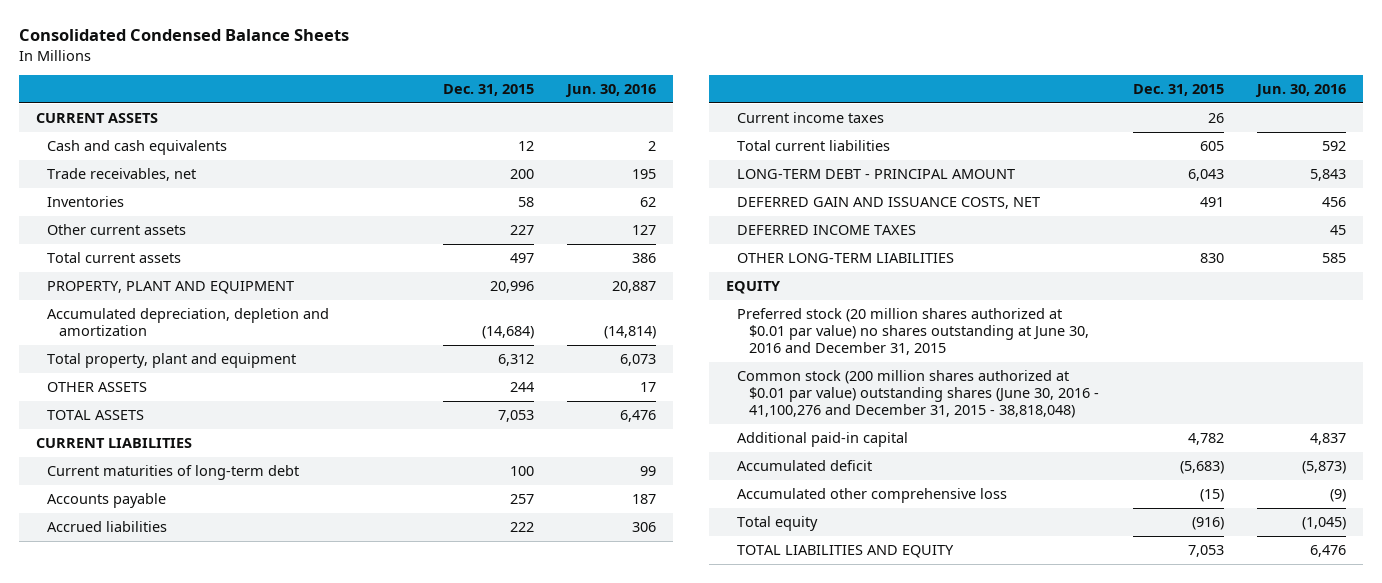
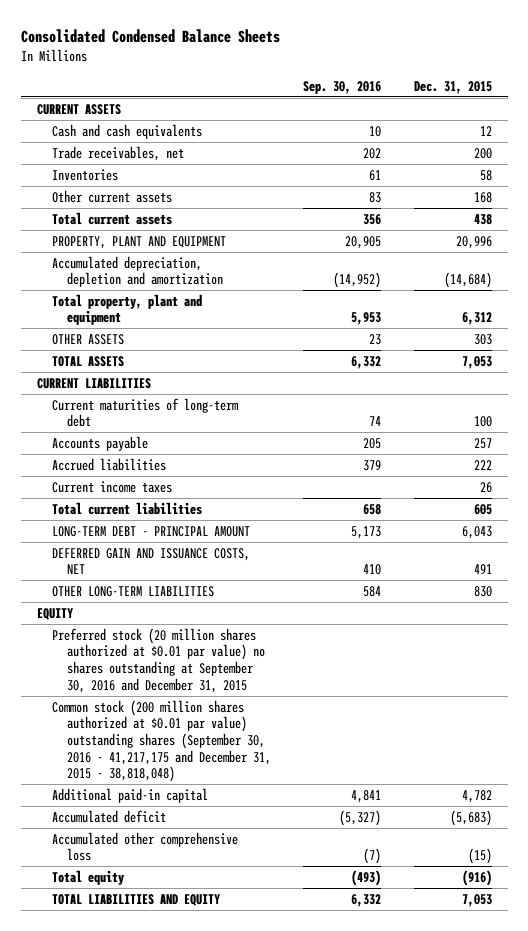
[565,83,657,97] Jun. 30, 2016 -> none
none -> [303,80,382,94] Sep. 30, 2016
[509,225,534,236] 227 -> [473,191,492,203] 168
[509,253,534,264] 497 -> [473,213,492,225] 438
[509,382,534,393] 244 -> [473,333,492,345] 303
[737,225,917,236] DEFERRED INCOME TAXES -> none
[737,308,1090,356] Preferred stock (20 million shares authorized at $0.01 par value) no shares outstanding at June 30, 2016 and December 31, 2015 -> [51,627,265,693] Preferred stock (20 million shares authorized at $0.01 par value) no shares outstanding at September 30, 2016 and December 31, 2015
[737,370,1100,419] Common stock (200 million shares authorized at $0.01 par value) outstanding shares (June 30, 2016 - 41,100,276 and December 31, 2015 - 38,818,048) -> [51,699,271,783] Common stock (200 million shares authorized at $0.01 par value) outstanding shares (September 30, 2016 - 41,217,175 and December 31, 2015 - 38,818,048)

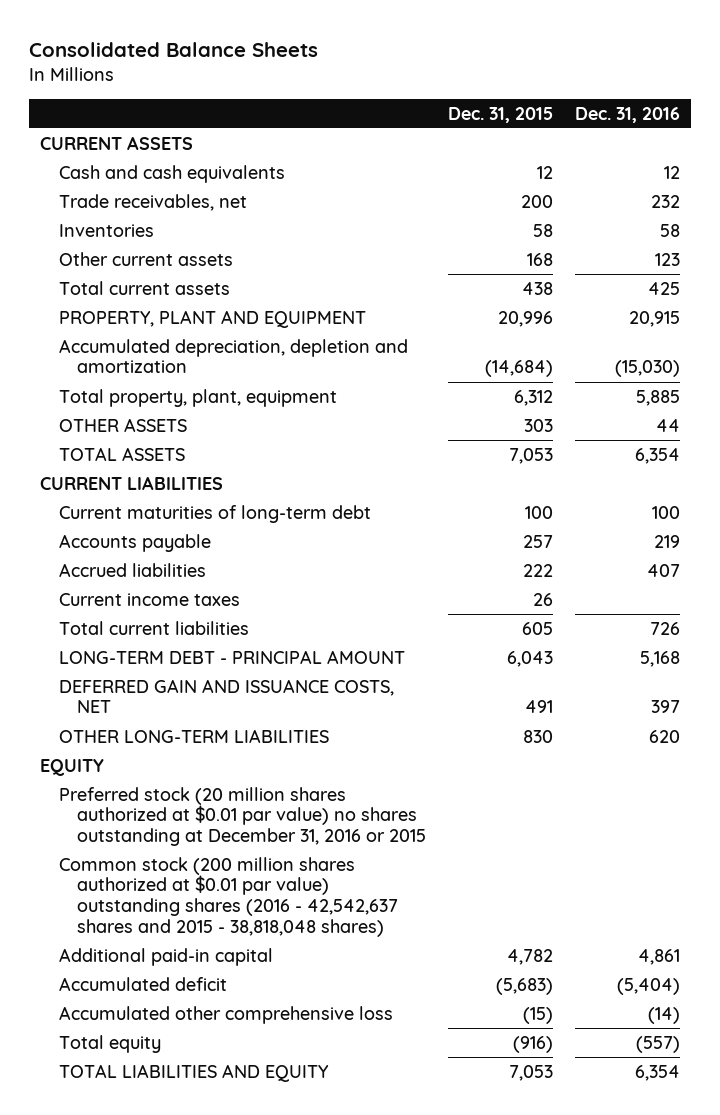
[20,29,280,44] Consolidated Condensed Balance Sheets -> [29,41,319,57] Consolidated Balance Sheets
[303,80,382,94] Sep. 30, 2016 -> none
none -> [574,106,680,123] Dec. 31, 2016
[51,293,202,326] Total property, plant and equipment -> [58,388,337,407] Total property, plant, equipment
[51,627,265,693] Preferred stock (20 million shares authorized at $0.01 par value) no shares outstanding at September 30, 2016 and December 31, 2015 -> [58,786,427,846] Preferred stock (20 million shares authorized at $0.01 par value) no shares outstanding at December 31, 2016 or 2015
[51,699,271,783] Common stock (200 million shares authorized at $0.01 par value) outstanding shares (September 30, 2016 - 41,217,175 and December 31, 2015 - 38,818,048) -> [58,856,399,937] Common stock (200 million shares authorized at $0.01 par value) outstanding shares (2016 - 42,542,637 shares and 2015 - 38,818,048 shares)

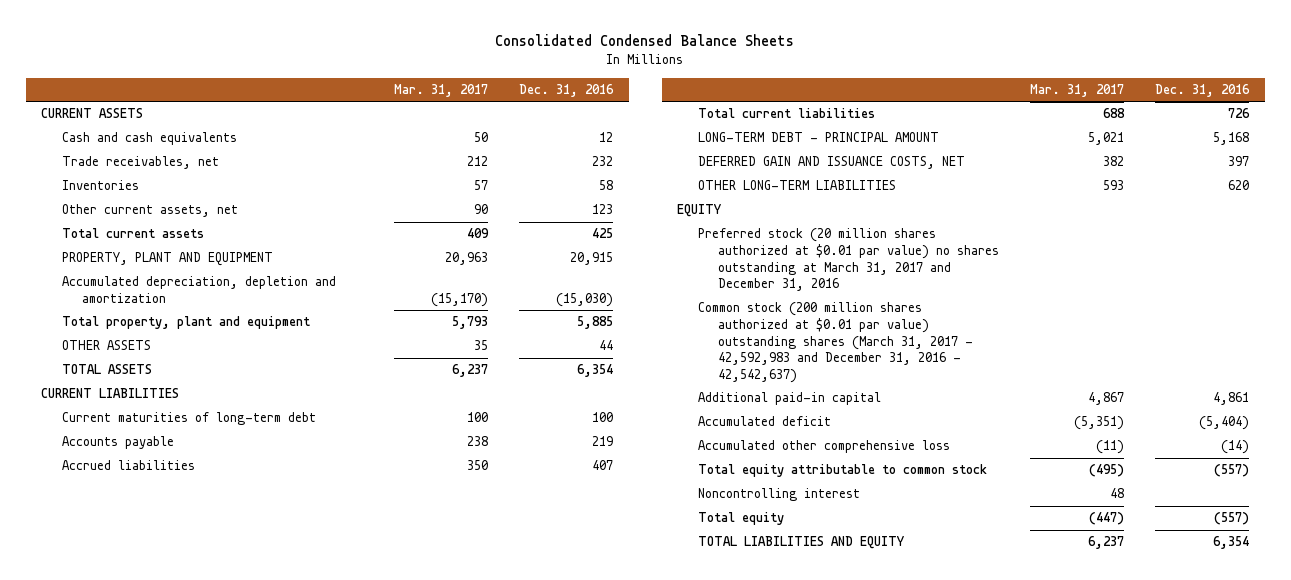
[29,41,319,57] Consolidated Balance Sheets -> [495,34,795,47] Consolidated Condensed Balance Sheets
[447,106,553,123] Dec. 31, 2015 -> none
none -> [394,83,489,97] Mar. 31, 2017
[58,251,233,266] Other current assets -> [61,204,238,218] Other current assets, net
[58,388,337,407] Total property, plant, equipment -> [61,316,310,330] Total property, plant and equipment
[58,592,240,606] Current income taxes -> none
[58,786,427,846] Preferred stock (20 million shares authorized at $0.01 par value) no shares outstanding at December 31, 2016 or 2015 -> [697,228,1000,292] Preferred stock (20 million shares authorized at $0.01 par value) no shares outstanding at March 31, 2017 and December 31, 2016
[58,856,399,937] Common stock (200 million shares authorized at $0.01 par value) outstanding shares (2016 - 42,542,637 shares and 2015 - 38,818,048 shares) -> [697,302,974,384] Common stock (200 million shares authorized at $0.01 par value) outstanding shares (March 31, 2017 - 42,592,983 and December 31, 2016 - 42,542,637)
none -> [697,464,987,478] Total equity attributable to common stock
none -> [697,488,860,502] Noncontrolling interest

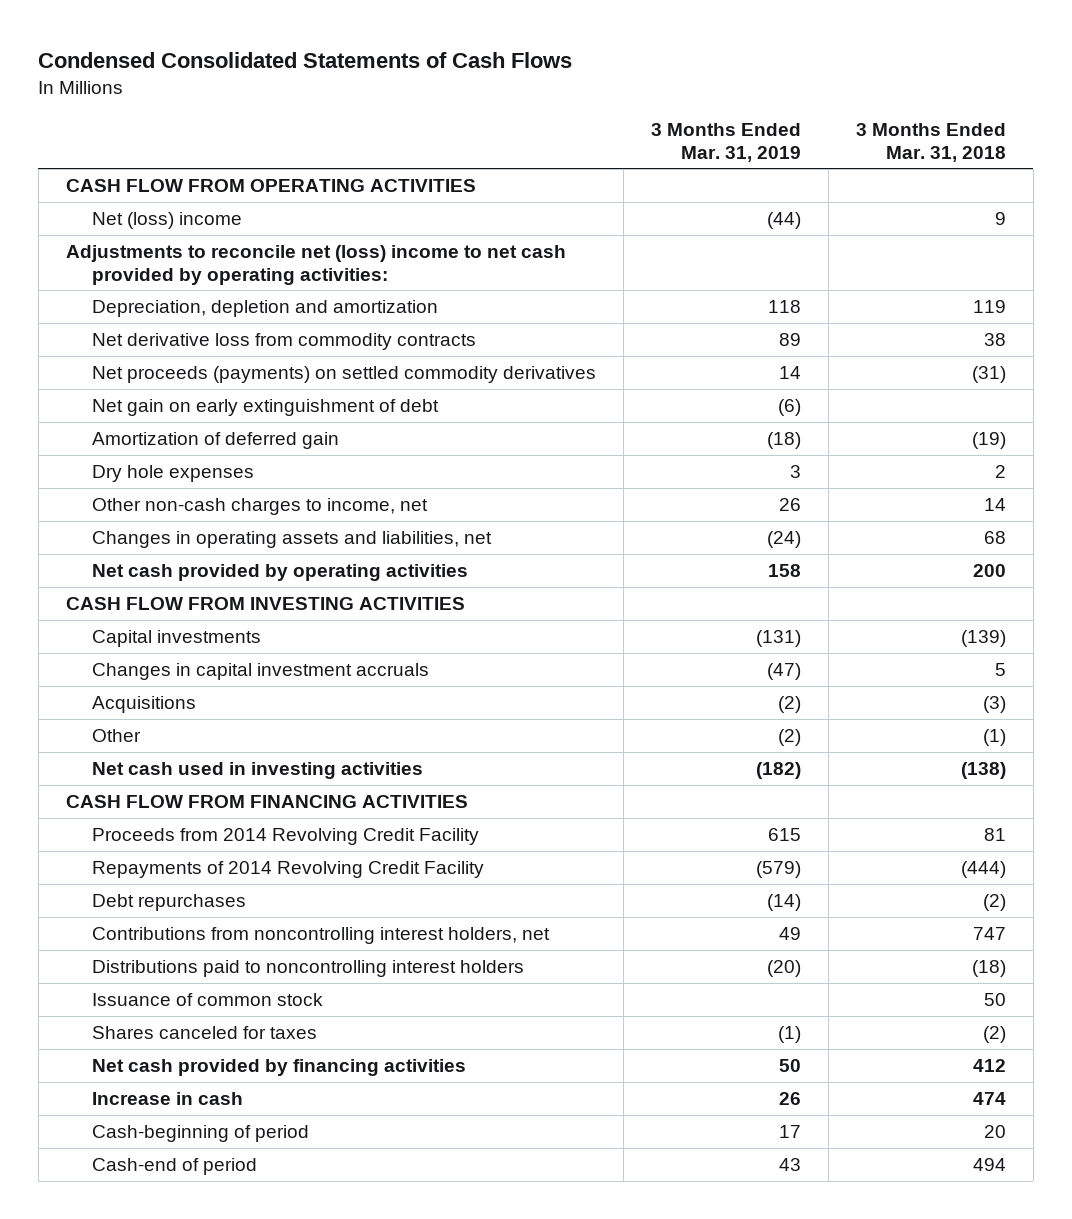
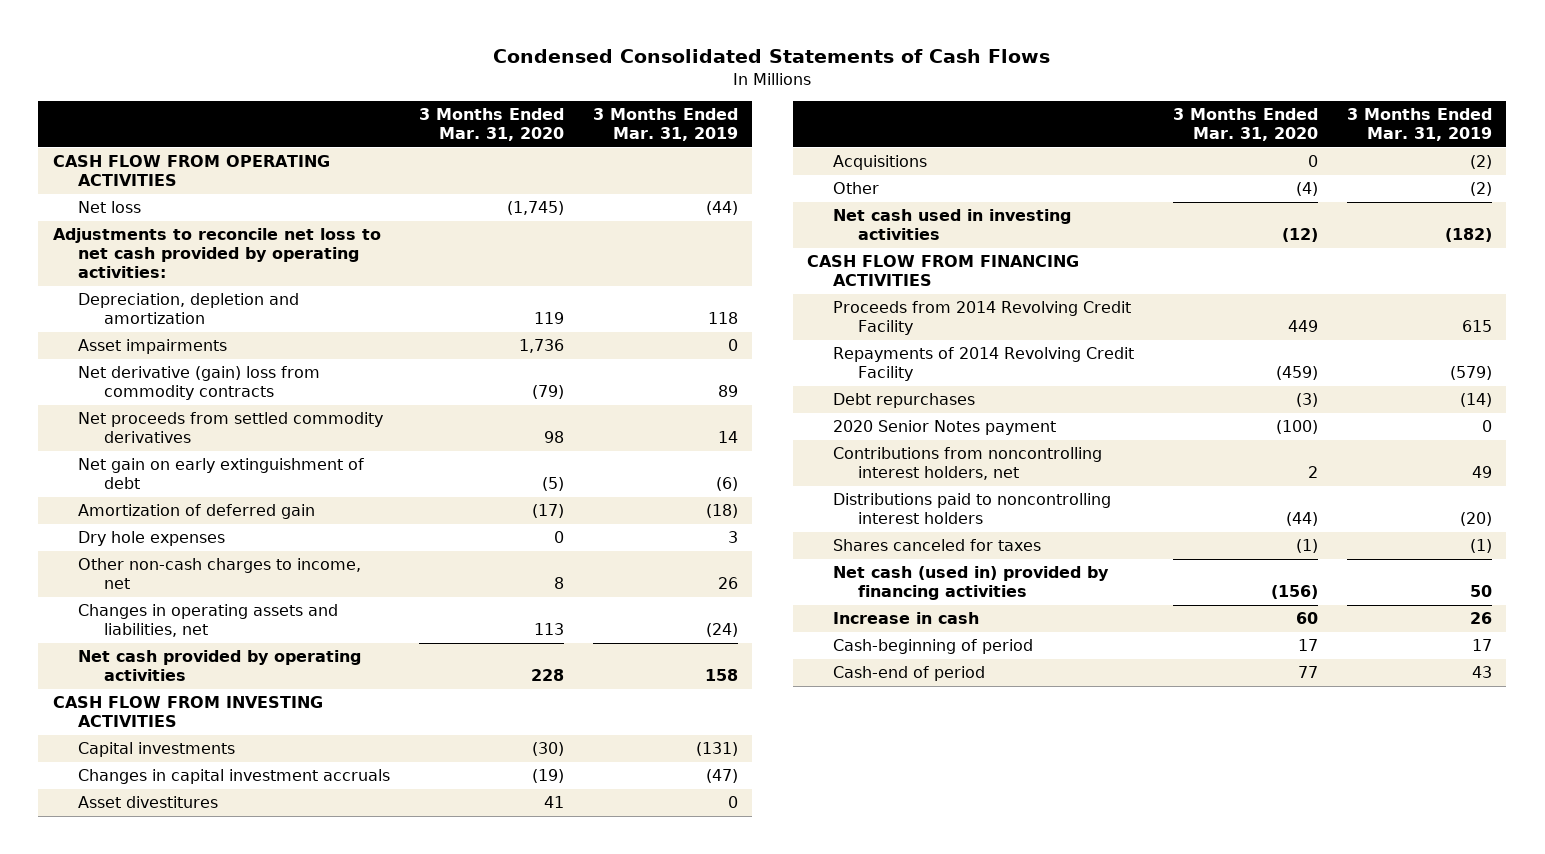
[855,123,1006,162] 3 Months Ended Mar. 31, 2018 -> none
none -> [419,108,565,142] 3 Months Ended Mar. 31, 2020
[91,211,242,229] Net (loss) income -> [78,201,142,214] Net loss
[65,244,566,285] Adjustments to reconcile net (loss) income to net cash provided by operating activities: -> [52,228,381,279] Adjustments to reconcile net loss to net cash provided by operating activities:
none -> [78,339,228,355] Asset impairments
[91,332,476,350] Net derivative loss from commodity contracts -> [78,366,321,401] Net derivative (gain) loss from commodity contracts
[91,365,596,383] Net proceeds (payments) on settled commodity derivatives -> [78,412,384,444] Net proceeds from settled commodity derivatives
none -> [78,796,219,809] Asset divestitures
none -> [832,420,1056,436] 2020 Senior Notes payment
[91,992,323,1006] Issuance of common stock -> none
[91,1058,466,1076] Net cash provided by financing activities -> [832,566,1109,601] Net cash (used in) provided by financing activities

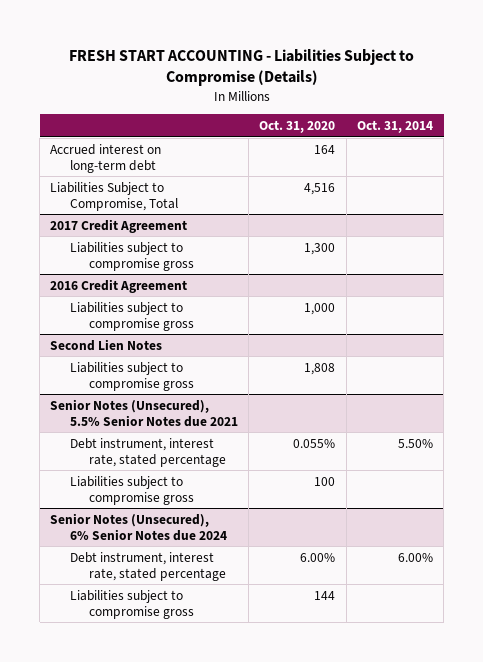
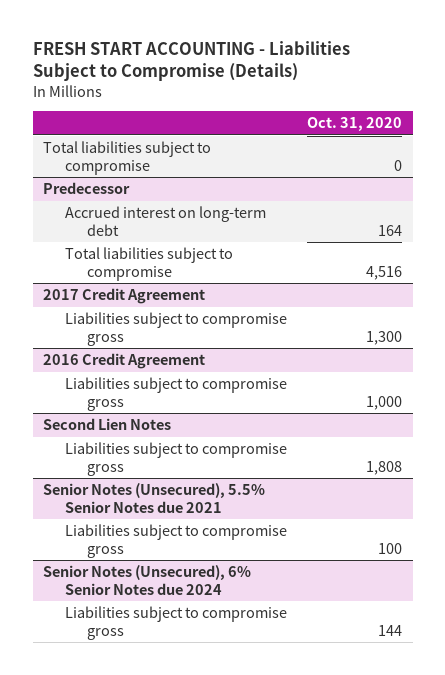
[356,120,433,134] Oct. 31, 2014 -> none
none -> [42,141,211,175] Total liabilities subject to compromise
none -> [42,182,130,195] Predecessor
[50,181,178,211] Liabilities Subject to Compromise, Total -> [65,247,234,281] Total liabilities subject to compromise
[69,437,227,467] Debt instrument, interest rate, stated percentage -> none
[69,551,227,581] Debt instrument, interest rate, stated percentage -> none

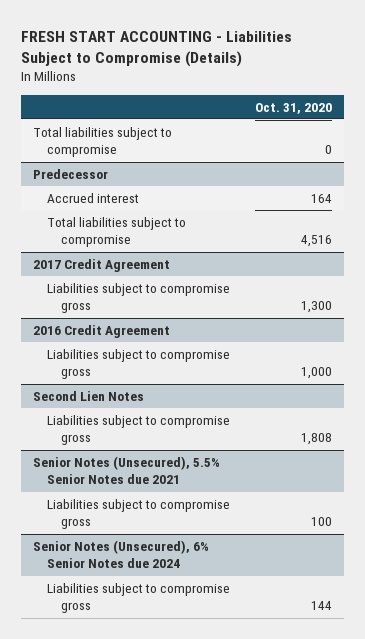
[65,206,267,236] Accrued interest on long-term debt -> [47,192,140,203] Accrued interest

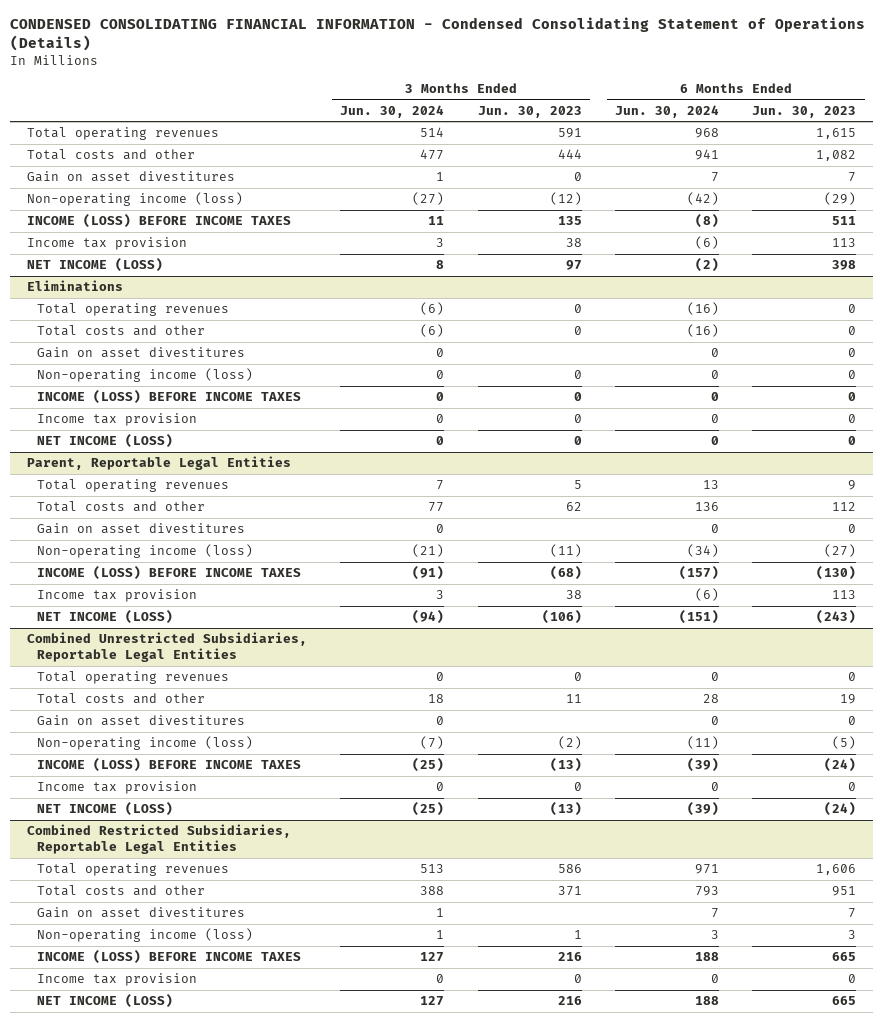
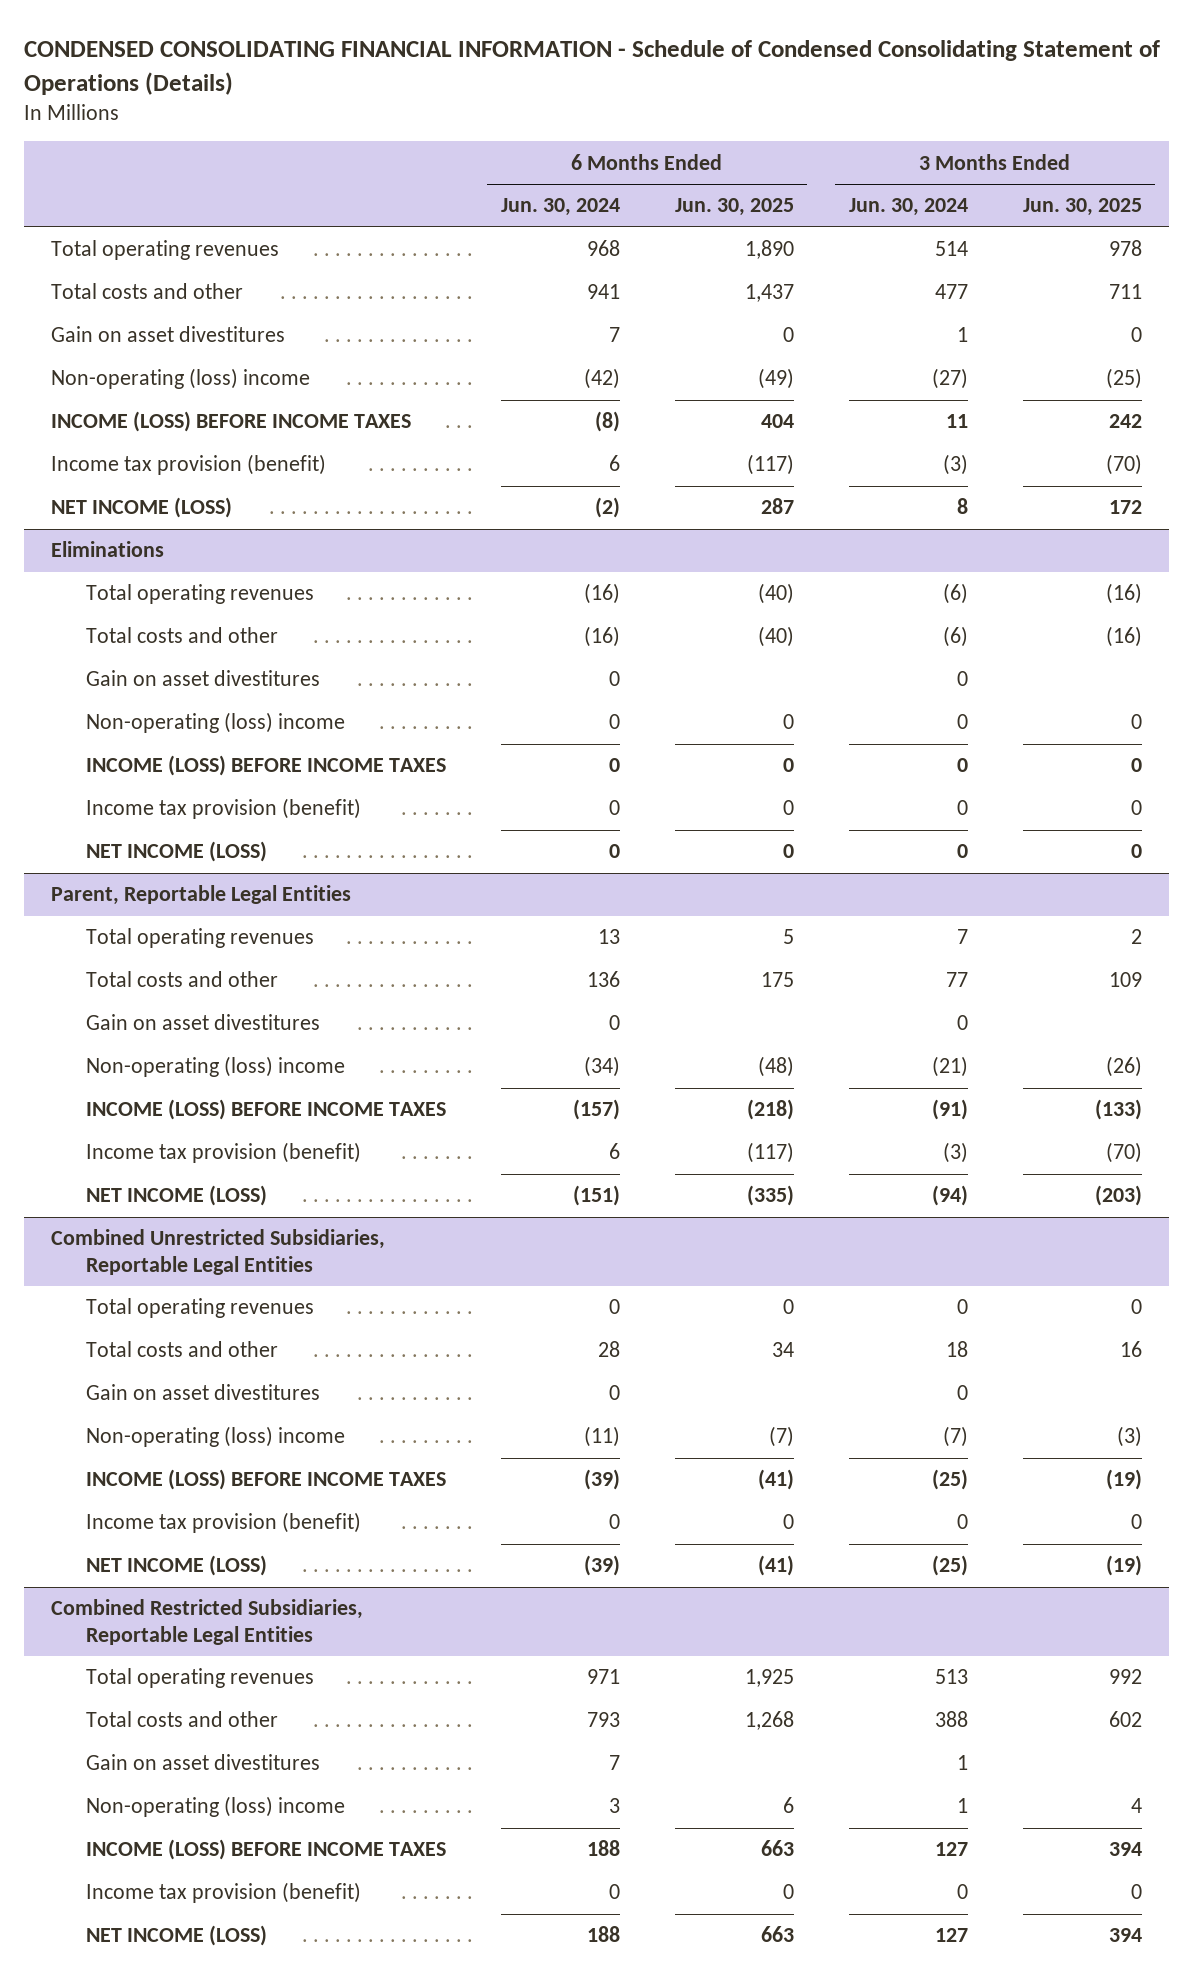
[10,17,866,52] CONDENSED CONSOLIDATING FINANCIAL INFORMATION - Condensed Consolidating Statement of Operations (Details) -> [23,40,1160,95] CONDENSED CONSOLIDATING FINANCIAL INFORMATION - Schedule of Condensed Consolidating Statement of Operations (Details)
[477,105,582,118] Jun. 30, 2023 -> none
[752,105,857,118] Jun. 30, 2023 -> none
none -> [674,198,794,217] Jun. 30, 2025
none -> [1022,198,1142,217] Jun. 30, 2025
[26,192,243,207] Non-operating income (loss) -> [51,368,311,390] Non-operating (loss) income
[26,237,187,251] Income tax provision -> [51,454,327,476] Income tax provision (benefit)
[436,238,445,248] 3 -> [942,454,968,476] (3)
[694,236,719,250] (6) -> [608,455,620,472] 6
[36,368,253,383] Non-operating income (loss) -> [85,712,345,734] Non-operating (loss) income
[36,413,197,427] Income tax provision -> [85,798,361,820] Income tax provision (benefit)
[36,544,253,559] Non-operating income (loss) -> [85,1056,345,1078] Non-operating (loss) income
[36,589,197,603] Income tax provision -> [85,1142,361,1164] Income tax provision (benefit)
[436,590,445,600] 3 -> [942,1142,968,1164] (3)
[694,588,719,602] (6) -> [608,1143,620,1160] 6
[36,736,253,751] Non-operating income (loss) -> [85,1426,345,1448] Non-operating (loss) income
[36,781,197,795] Income tax provision -> [85,1512,361,1534] Income tax provision (benefit)
[36,928,253,943] Non-operating income (loss) -> [85,1796,345,1818] Non-operating (loss) income
[36,973,197,987] Income tax provision -> [85,1882,361,1904] Income tax provision (benefit)

